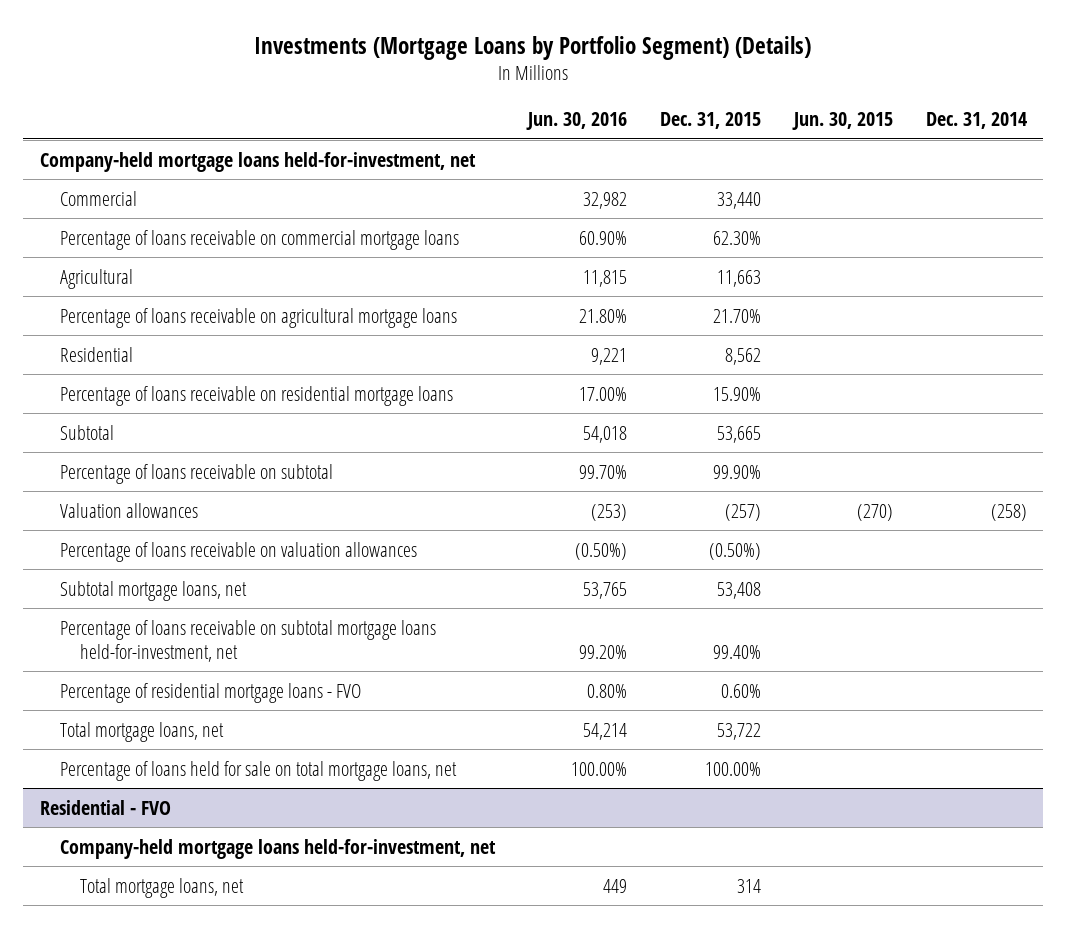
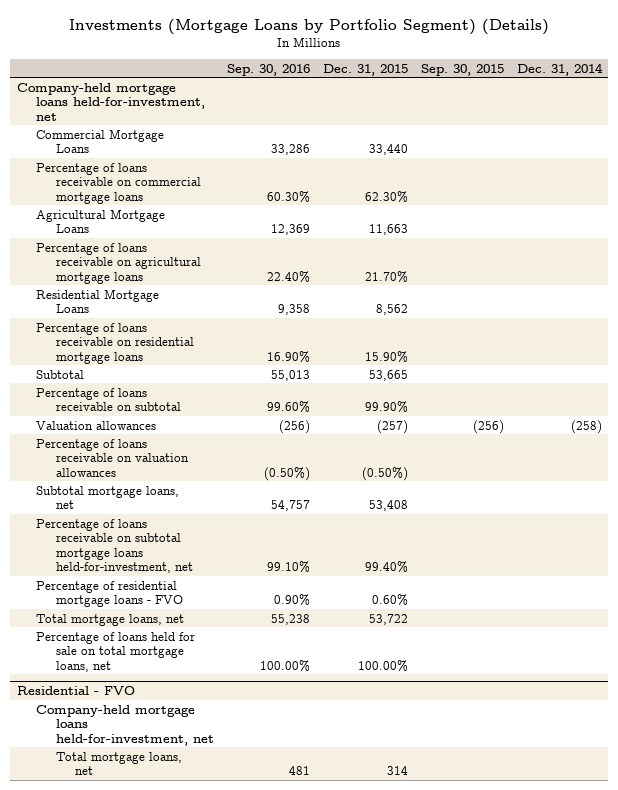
[525,112,627,131] Jun. 30, 2016 -> none
[791,112,893,131] Jun. 30, 2015 -> none
none -> [226,63,310,76] Sep. 30, 2016
none -> [420,63,504,76] Sep. 30, 2015
[59,190,137,206] Commercial -> [36,128,165,154] Commercial Mortgage Loans
[59,268,133,289] Agricultural -> [36,208,166,234] Agricultural Mortgage Loans
[59,346,133,362] Residential -> [36,288,160,314] Residential Mortgage Loans

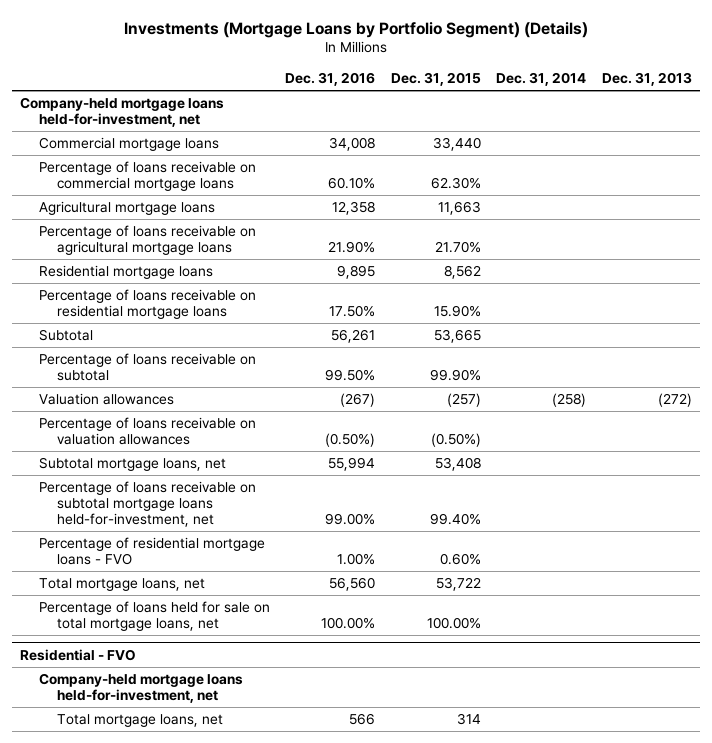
[226,63,310,76] Sep. 30, 2016 -> none
[420,63,504,76] Sep. 30, 2015 -> none
none -> [285,72,376,87] Dec. 31, 2016
none -> [601,72,692,87] Dec. 31, 2013
[36,128,165,154] Commercial Mortgage Loans -> [38,136,219,151] Commercial mortgage loans
[36,208,166,234] Agricultural Mortgage Loans -> [38,200,215,215] Agricultural mortgage loans
[36,288,160,314] Residential Mortgage Loans -> [38,264,213,279] Residential mortgage loans

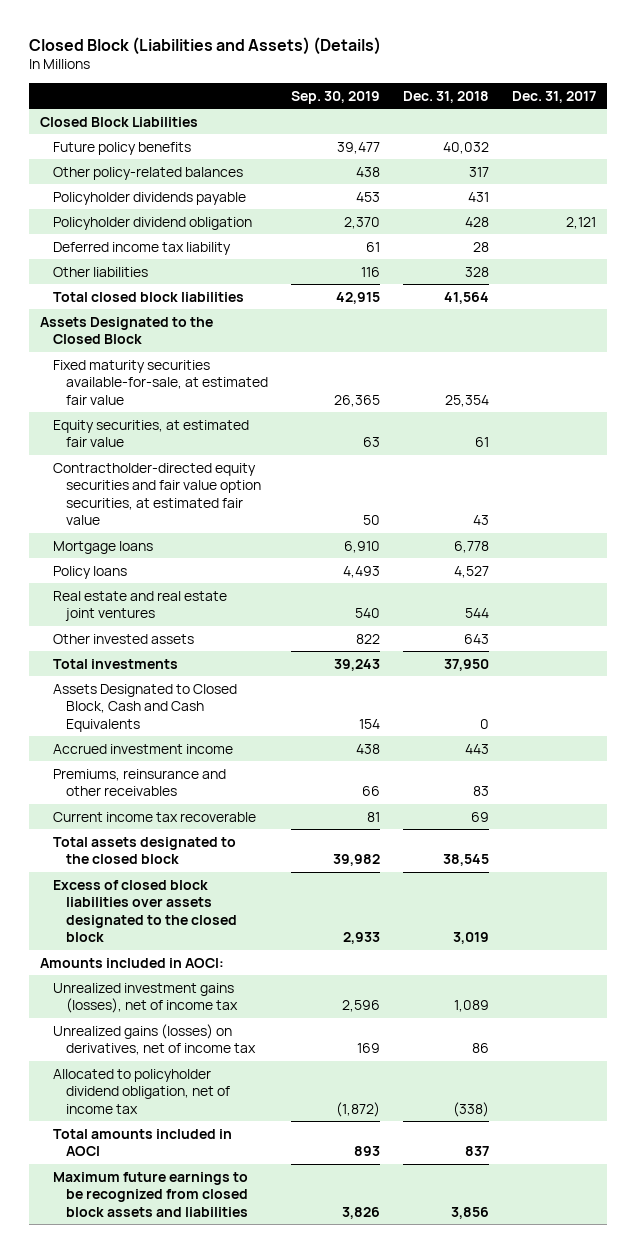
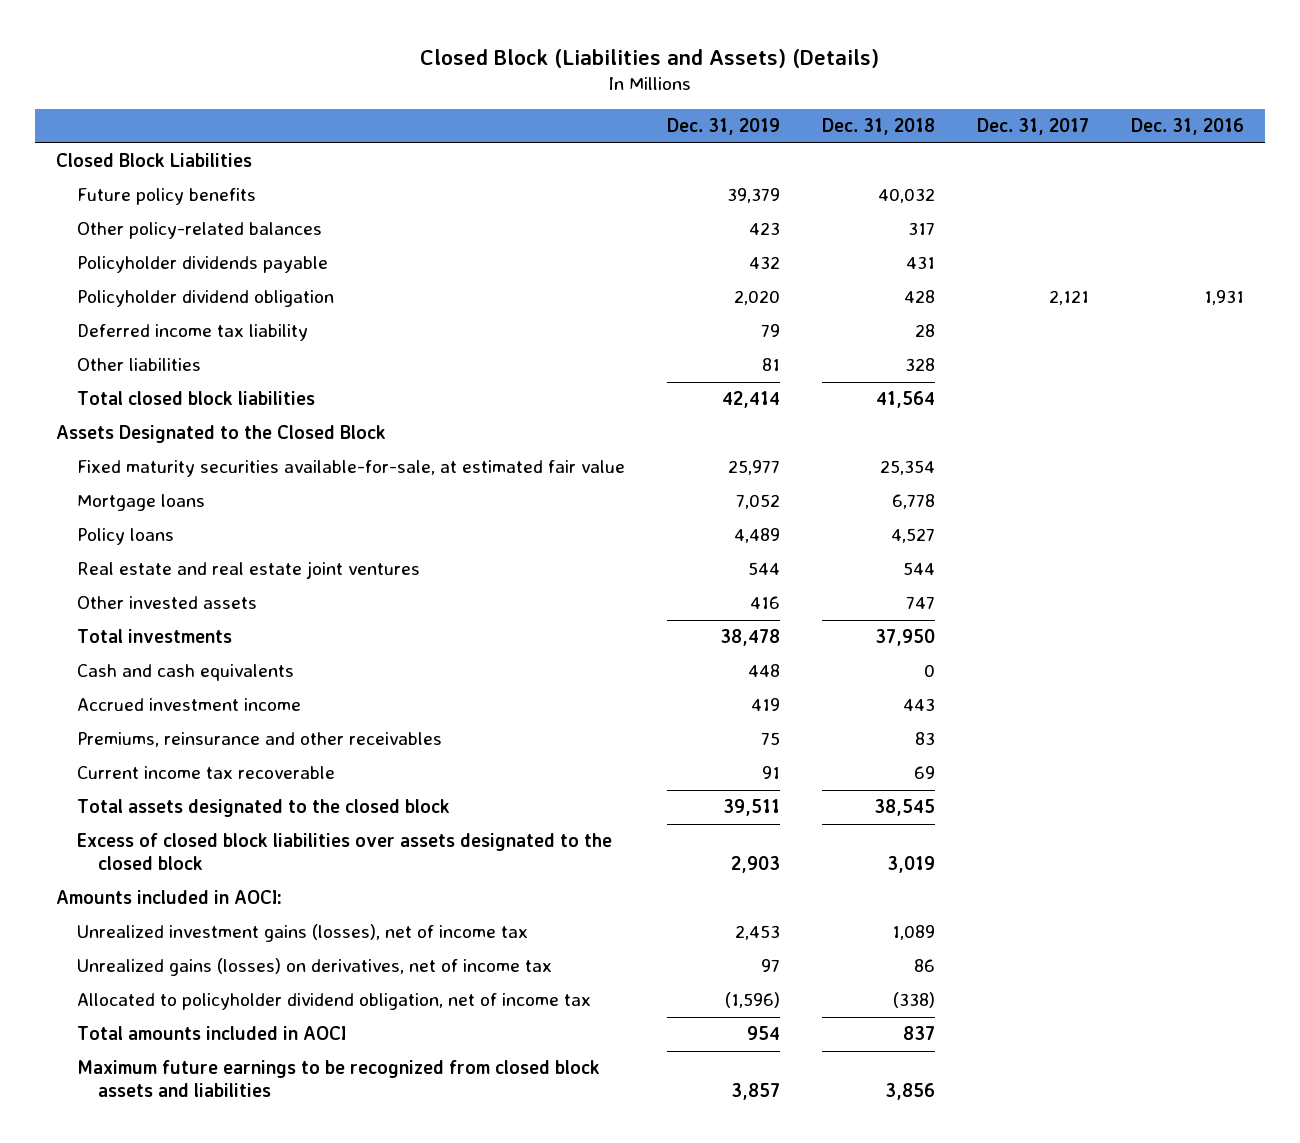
[291,90,381,104] Sep. 30, 2019 -> none
none -> [666,118,780,136] Dec. 31, 2019
none -> [1130,118,1244,136] Dec. 31, 2016
[53,419,250,448] Equity securities, at estimated fair value -> none
[53,462,262,525] Contractholder-directed equity securities and fair value option securities, at estimated fair value -> none
[464,633,490,644] 643 -> [905,596,935,610] 747
[53,683,238,732] Assets Designated to Closed Block, Cash and Cash Equivalents -> [76,664,294,682] Cash and cash equivalents

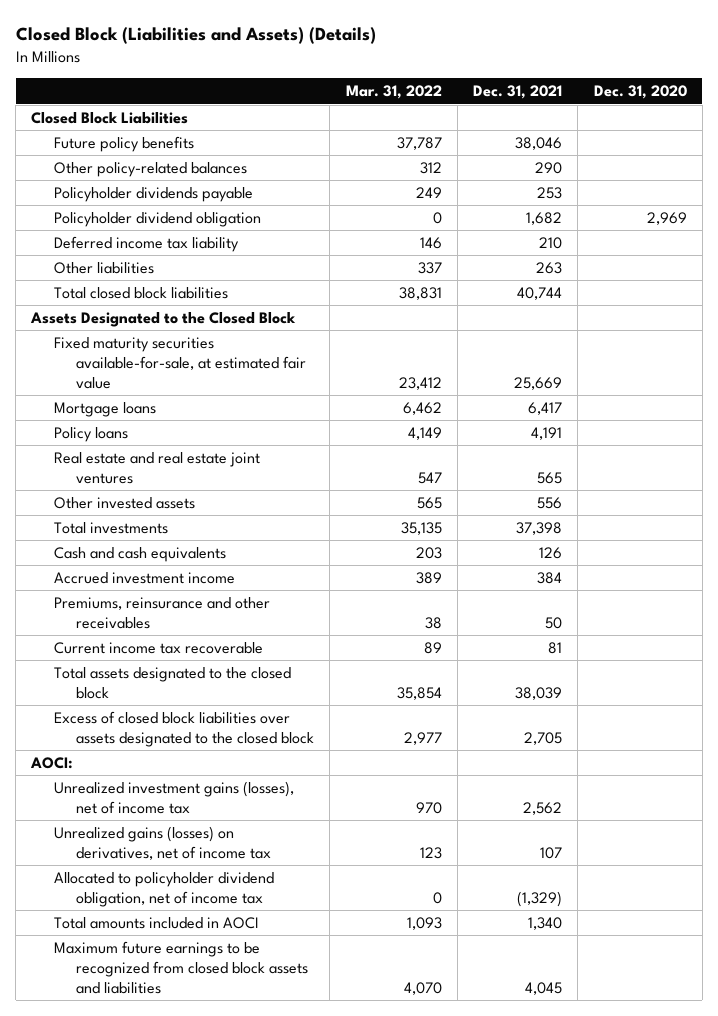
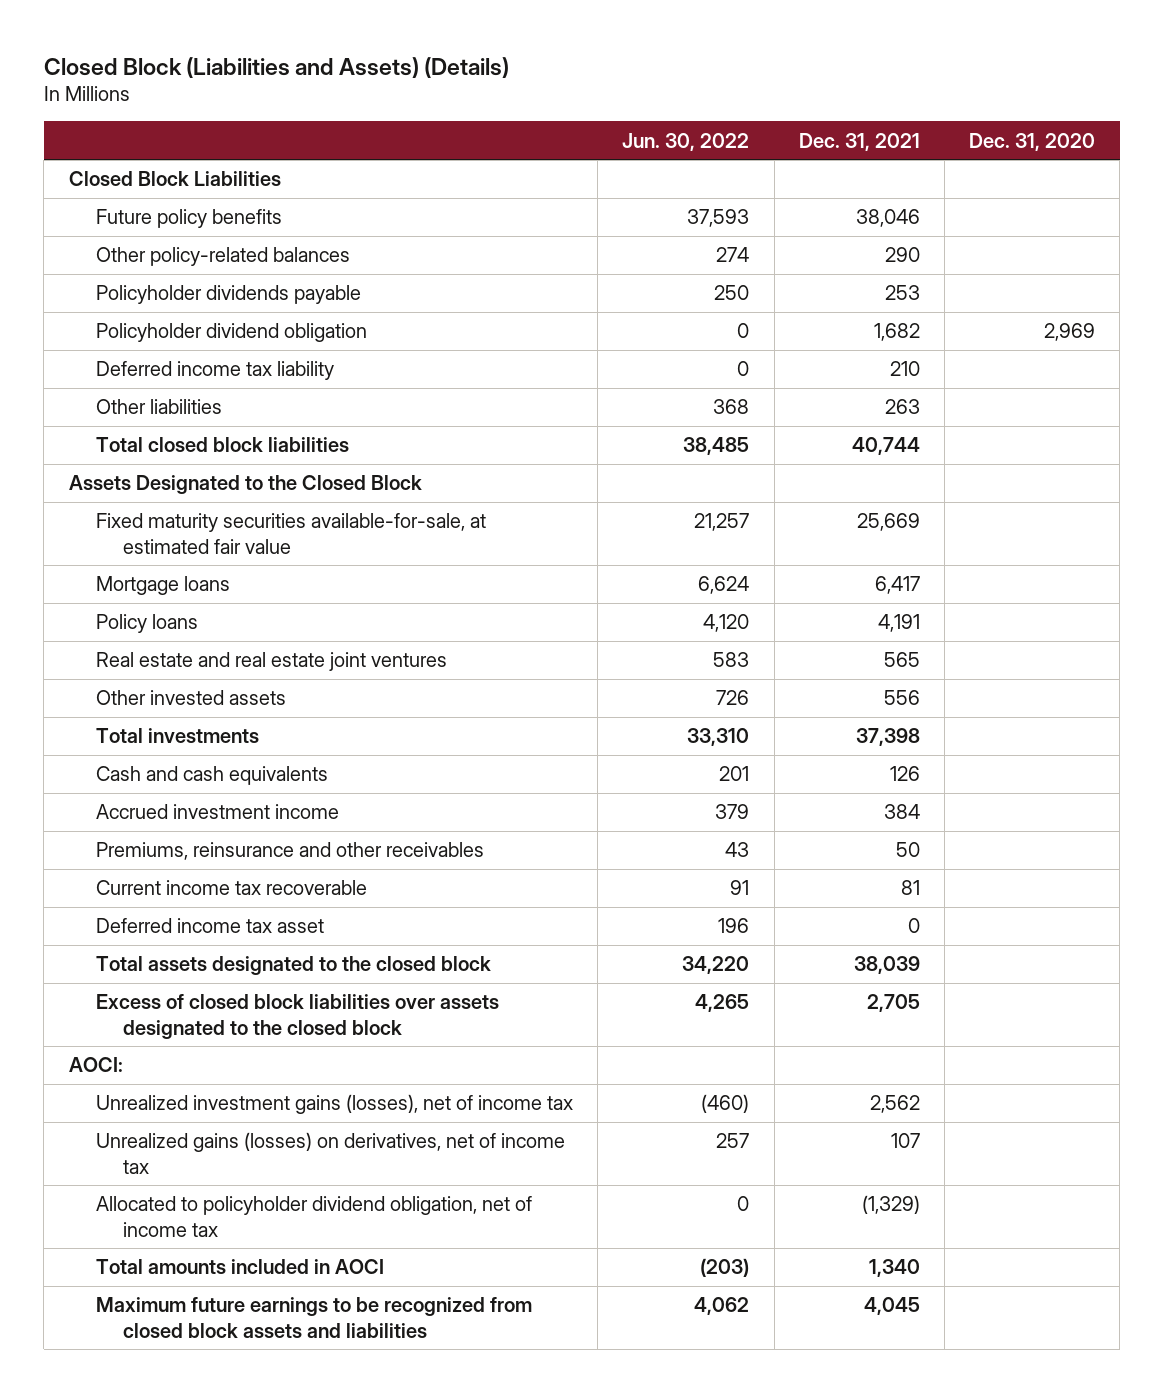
[345,85,442,100] Mar. 31, 2022 -> none
none -> [622,132,750,151] Jun. 30, 2022
none -> [95,918,324,934] Deferred income tax asset

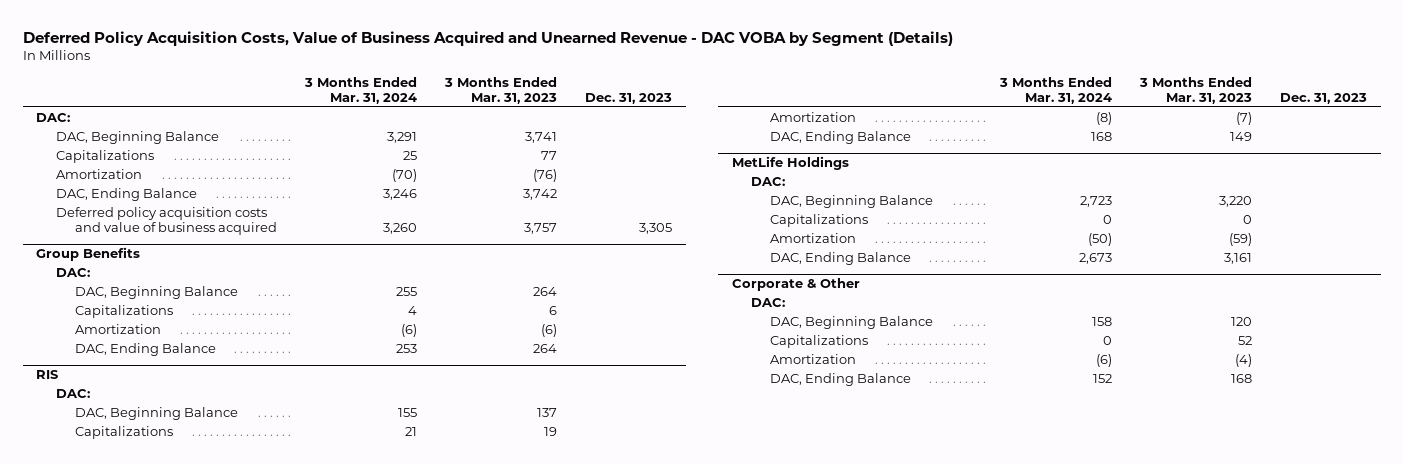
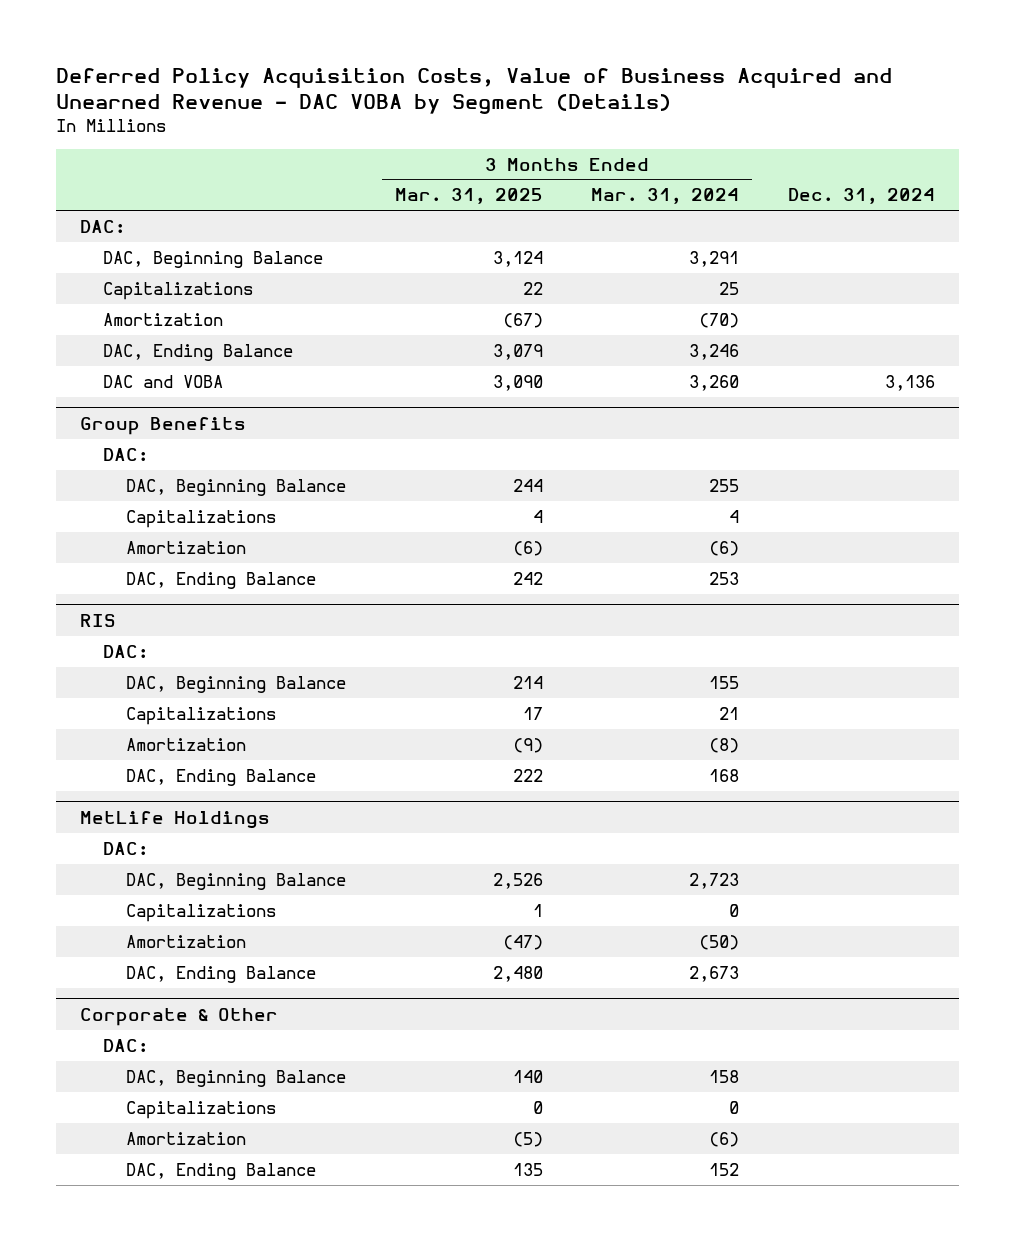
[443,76,557,104] 3 Months Ended Mar. 31, 2023 -> none
[584,92,672,104] Dec. 31, 2023 -> none
none -> [394,188,543,205] Mar. 31, 2025
none -> [788,188,936,205] Dec. 31, 2024
[55,206,277,236] Deferred policy acquisition costs and value of business acquired -> [103,374,224,388] DAC and VOBA

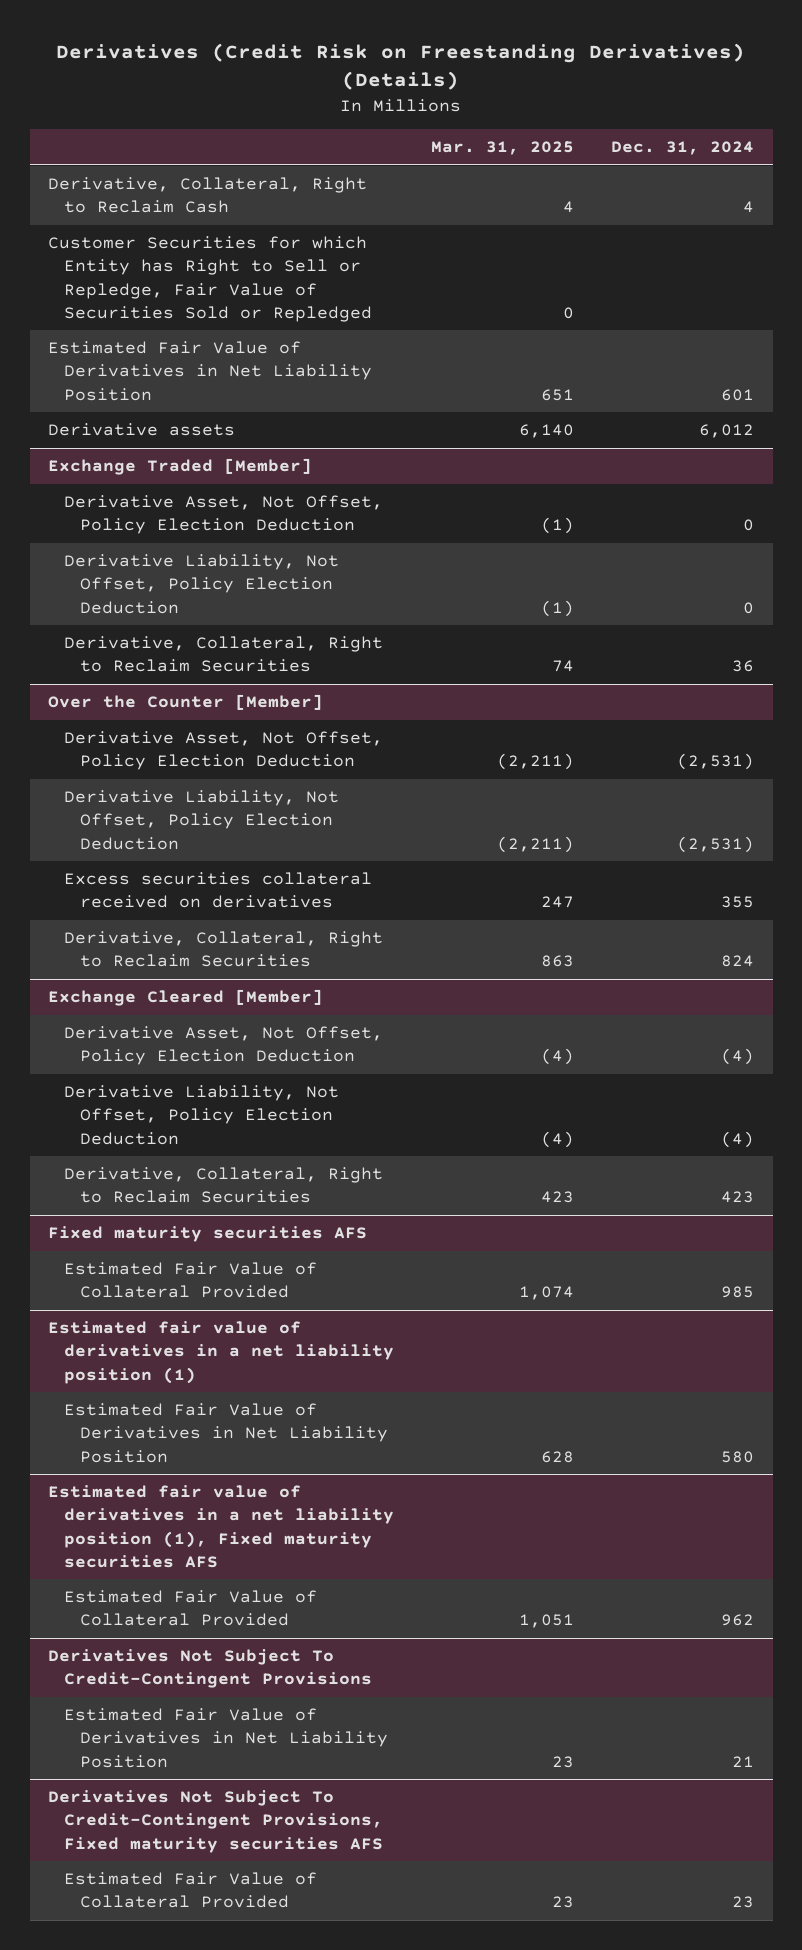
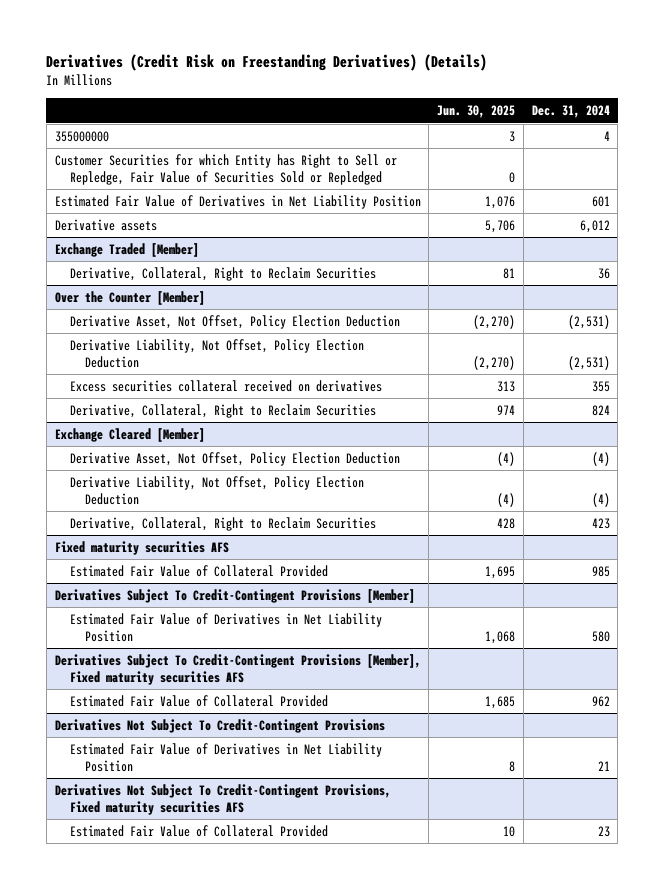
[431,141,575,156] Mar. 31, 2025 -> none
none -> [437,105,516,119] Jun. 30, 2025
[48,177,368,214] Derivative, Collateral, Right to Reclaim Cash -> [54,130,109,142] 355000000
[63,495,383,535] Derivative Asset, Not Offset, Policy Election Deduction -> none
[63,554,339,614] Derivative Liability, Not Offset, Policy Election Deduction -> none
[48,1321,394,1384] Estimated fair value of derivatives in a net liability position (1) -> [54,588,415,603] Derivatives Subject To Credit-Contingent Provisions [Member]
[48,1485,394,1568] Estimated fair value of derivatives in a net liability position (1), Fixed maturity securities AFS -> none
none -> [54,653,421,685] Derivatives Subject To Credit-Contingent Provisions [Member], Fixed maturity securities AFS

